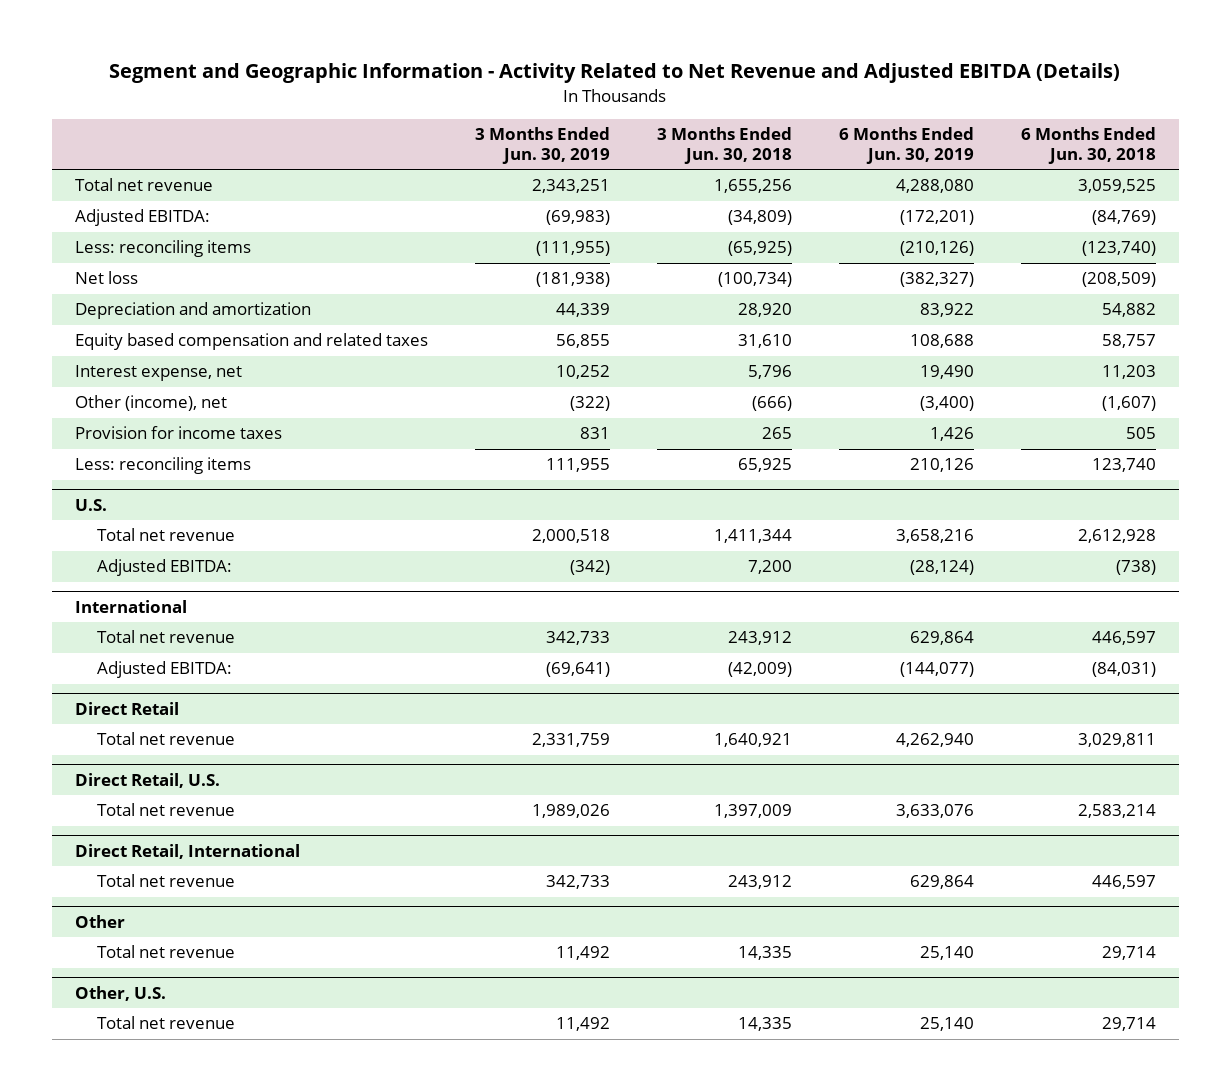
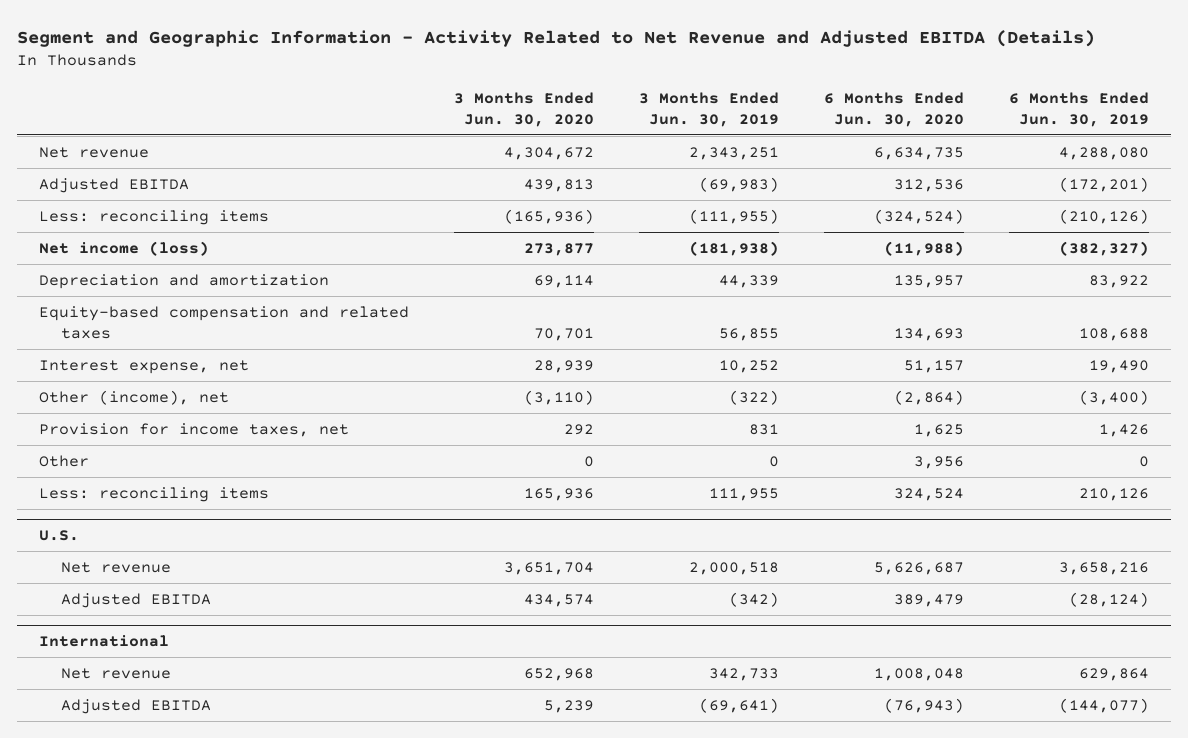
[656,127,792,165] 3 Months Ended Jun. 30, 2018 -> none
[1020,127,1156,165] 6 Months Ended Jun. 30, 2018 -> none
none -> [454,92,595,127] 3 Months Ended Jun. 30, 2020
none -> [823,92,964,127] 6 Months Ended Jun. 30, 2020
[75,178,214,192] Total net revenue -> [39,146,150,158] Net revenue
[75,209,211,227] Adjusted EBITDA: -> [39,177,190,193] Adjusted EBITDA
[75,271,139,285] Net loss -> [39,240,210,256] Net income (loss)
[75,333,429,351] Equity based compensation and related taxes -> [39,305,410,339] Equity-based compensation and related taxes
[75,426,283,440] Provision for income taxes -> [39,422,350,437] Provision for income taxes, net
none -> [39,454,90,467] Other
[97,528,236,542] Total net revenue -> [60,561,171,573] Net revenue
[97,559,233,577] Adjusted EBITDA: -> [60,592,211,608] Adjusted EBITDA
[75,702,180,716] Direct Retail -> none
[97,732,236,746] Total net revenue -> none
[75,773,221,789] Direct Retail, U.S. -> none
[97,803,236,817] Total net revenue -> none
[75,844,301,860] Direct Retail, International -> none
[97,874,236,888] Total net revenue -> none
[75,915,126,929] Other -> none
[97,945,236,959] Total net revenue -> none
[75,986,167,1002] Other, U.S. -> none
[97,1016,236,1030] Total net revenue -> none
[97,630,236,644] Total net revenue -> [60,667,171,679] Net revenue
[97,661,233,679] Adjusted EBITDA: -> [60,698,211,714] Adjusted EBITDA

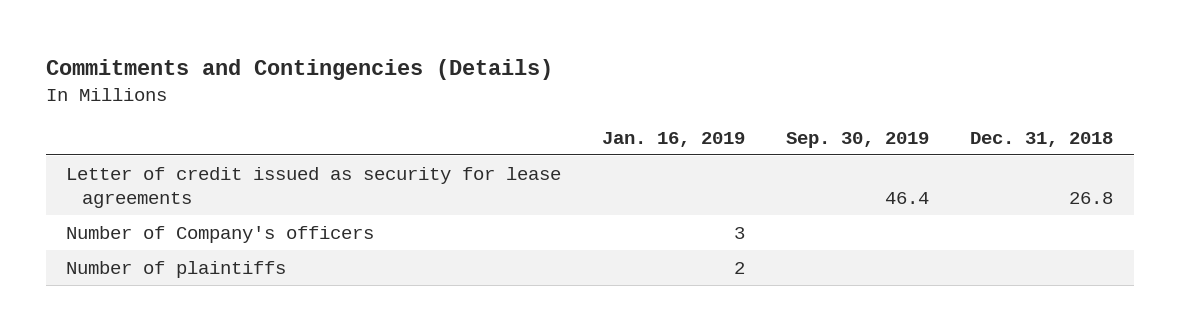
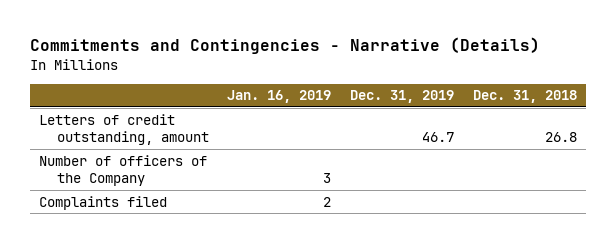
[45,59,553,81] Commitments and Contingencies (Details) -> [30,37,541,55] Commitments and Contingencies - Narrative (Details)
[786,131,930,148] Sep. 30, 2019 -> none
none -> [349,90,454,104] Dec. 31, 2019
[66,166,562,208] Letter of credit issued as security for lease agreements -> [39,113,209,146] Letters of credit outstanding, amount
[66,225,375,243] Number of Company's officers -> [39,154,208,187] Number of officers of the Company
[66,260,287,278] Number of plaintiffs -> [39,195,168,210] Complaints filed

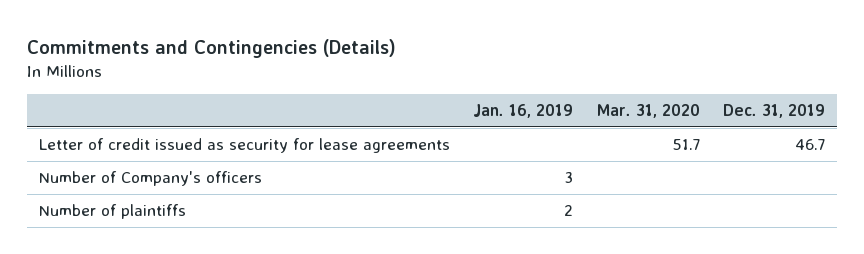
[30,37,541,55] Commitments and Contingencies - Narrative (Details) -> [27,38,397,58] Commitments and Contingencies (Details)
[472,90,577,104] Dec. 31, 2018 -> none
none -> [596,104,700,119] Mar. 31, 2020
[39,113,209,146] Letters of credit outstanding, amount -> [39,138,451,154] Letter of credit issued as security for lease agreements
[39,154,208,187] Number of officers of the Company -> [39,171,263,187] Number of Company's officers
[39,195,168,210] Complaints filed -> [39,204,187,220] Number of plaintiffs

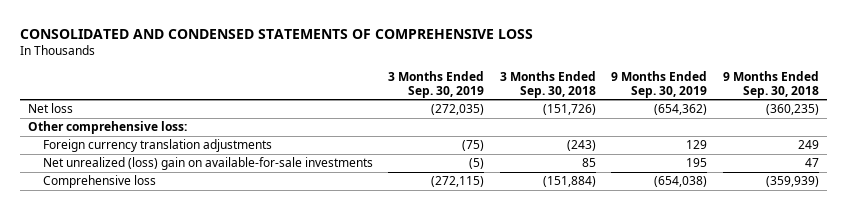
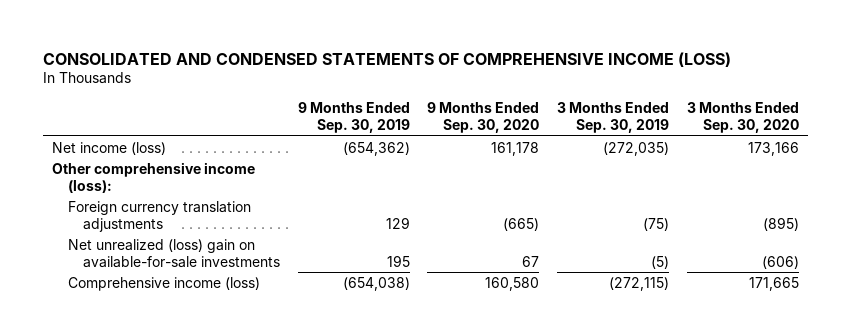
[20,29,534,40] CONSOLIDATED AND CONDENSED STATEMENTS OF COMPREHENSIVE LOSS -> [43,51,732,67] CONSOLIDATED AND CONDENSED STATEMENTS OF COMPREHENSIVE INCOME (LOSS)
[499,70,596,98] 3 Months Ended Sep. 30, 2018 -> none
[722,70,819,98] 9 Months Ended Sep. 30, 2018 -> none
none -> [427,101,540,134] 9 Months Ended Sep. 30, 2020
none -> [687,101,800,134] 3 Months Ended Sep. 30, 2020
[28,103,74,114] Net loss -> [52,141,167,155] Net income (loss)
[28,121,188,135] Other comprehensive loss: -> [52,161,256,193] Other comprehensive income (loss):
[42,175,156,189] Comprehensive loss -> [67,276,260,291] Comprehensive income (loss)

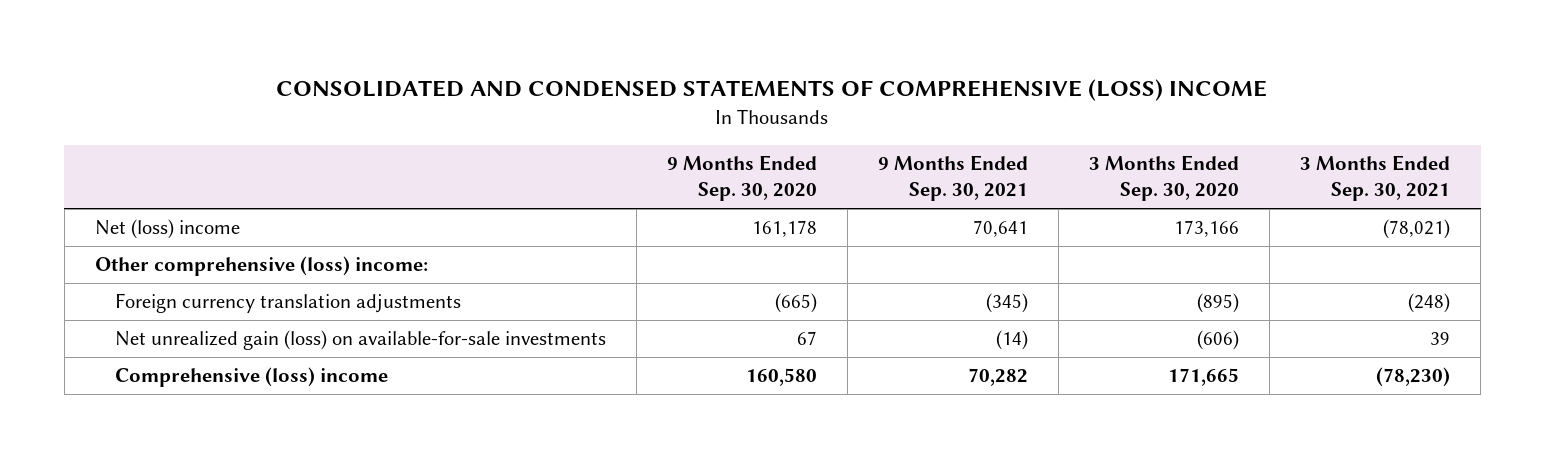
[43,51,732,67] CONSOLIDATED AND CONDENSED STATEMENTS OF COMPREHENSIVE INCOME (LOSS) -> [276,79,1268,102] CONSOLIDATED AND CONDENSED STATEMENTS OF COMPREHENSIVE (LOSS) INCOME
[297,101,410,134] 9 Months Ended Sep. 30, 2019 -> none
[557,101,670,134] 3 Months Ended Sep. 30, 2019 -> none
none -> [877,155,1028,202] 9 Months Ended Sep. 30, 2021
none -> [1300,155,1451,202] 3 Months Ended Sep. 30, 2021
[52,141,167,155] Net income (loss) -> [94,219,240,240] Net (loss) income
[52,161,256,193] Other comprehensive income (loss): -> [94,256,428,277] Other comprehensive (loss) income:
[67,238,280,268] Net unrealized (loss) gain on available-for-sale investments -> [114,330,606,351] Net unrealized gain (loss) on available-for-sale investments
[67,276,260,291] Comprehensive income (loss) -> [114,367,388,388] Comprehensive (loss) income

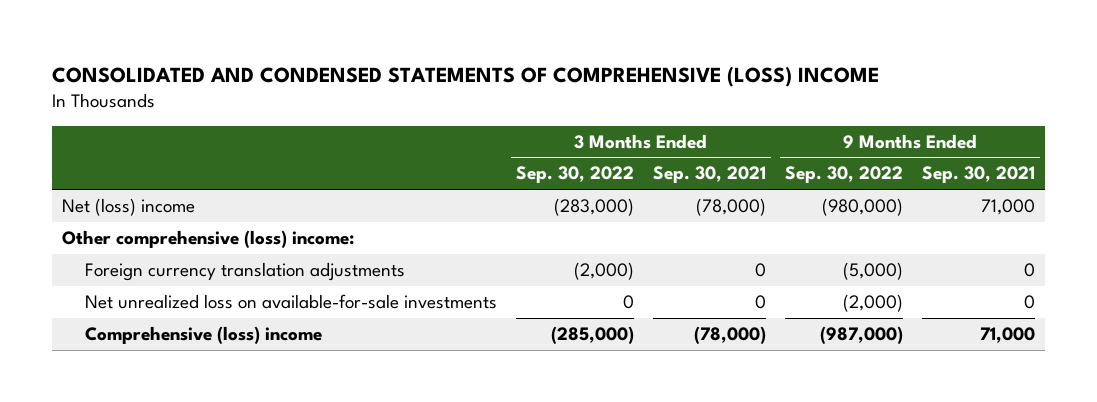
[666,155,817,202] 9 Months Ended Sep. 30, 2020 -> none
[1088,155,1239,202] 3 Months Ended Sep. 30, 2020 -> none
none -> [516,166,635,184] Sep. 30, 2022
none -> [785,166,904,184] Sep. 30, 2022
[972,220,1028,238] 70,641 -> [981,199,1036,216] 71,000
[1383,219,1451,240] (78,021) -> [696,198,767,217] (78,000)
[985,293,1028,314] (345) -> [1024,263,1036,278] 0
[1408,293,1451,314] (248) -> [755,263,767,278] 0
[114,330,606,351] Net unrealized gain (loss) on available-for-sale investments -> [85,294,498,310] Net unrealized loss on available-for-sale investments
[995,330,1028,351] (14) -> [1024,295,1036,310] 0
[1430,332,1451,346] 39 -> [755,295,767,310] 0
[967,368,1028,387] 70,282 -> [980,327,1036,344] 71,000
[1376,367,1451,388] (78,230) -> [694,326,767,345] (78,000)

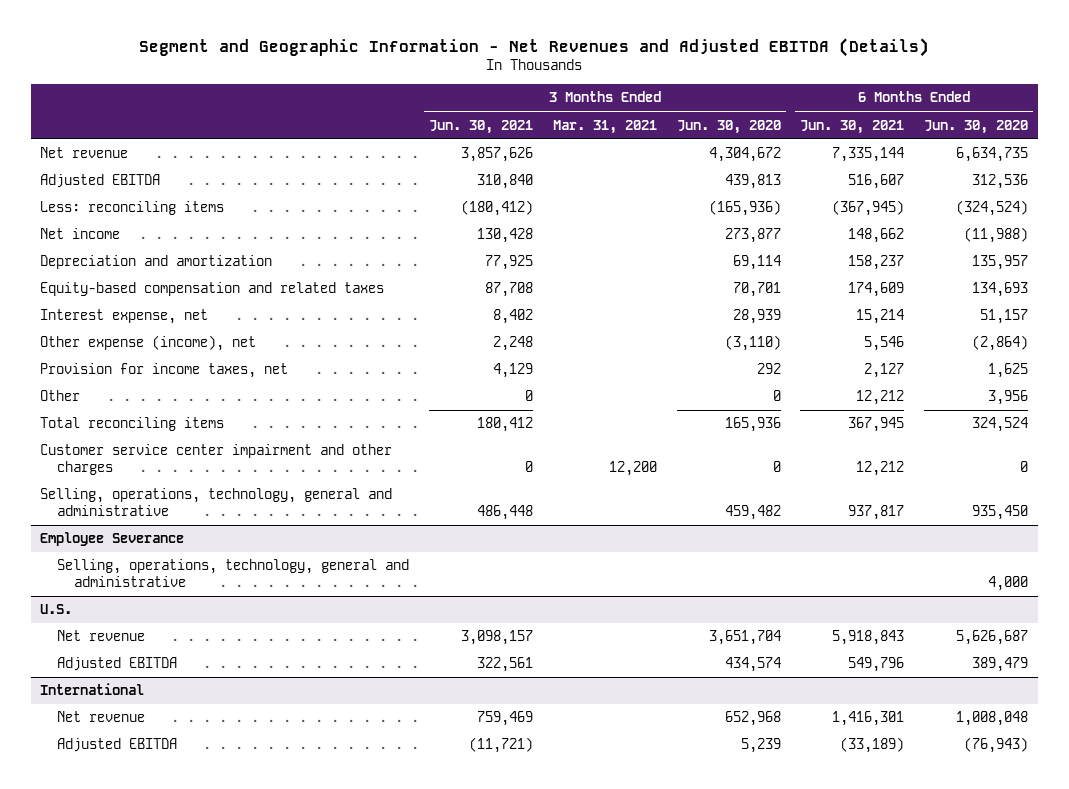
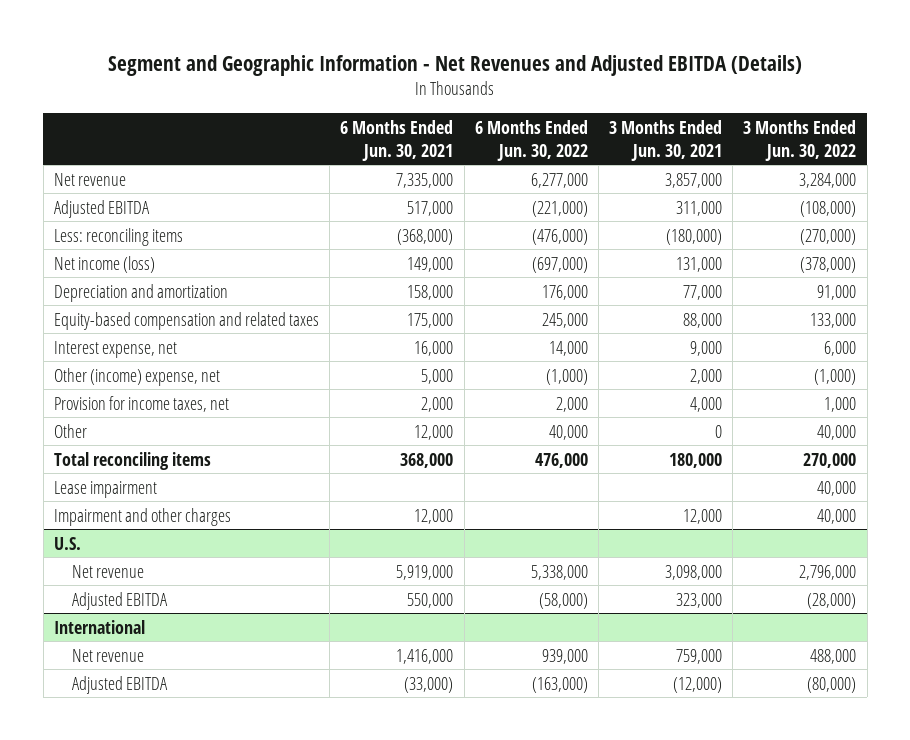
[552,119,657,134] Mar. 31, 2021 -> none
[676,119,781,134] Jun. 30, 2020 -> none
[924,119,1029,134] Jun. 30, 2020 -> none
none -> [474,119,588,161] 6 Months Ended Jun. 30, 2022
none -> [743,119,857,161] 3 Months Ended Jun. 30, 2022
[40,488,393,517] Selling, operations, technology, general and administrative -> none
[40,532,185,547] Employee Severance -> none
[57,559,410,588] Selling, operations, technology, general and administrative -> none
[461,147,534,163] 3,857,626 -> [665,172,723,188] 3,857,000
[832,147,905,163] 7,335,144 -> [396,172,454,188] 7,335,000
[477,174,534,190] 310,840 -> [676,200,723,216] 311,000
[848,174,905,190] 516,607 -> [407,200,454,216] 517,000
[461,200,534,217] (180,412) -> [666,228,723,245] (180,000)
[832,200,905,217] (367,945) -> [397,228,454,245] (368,000)
[40,228,121,240] Net income -> [53,255,155,273] Net income (loss)
[477,228,534,244] 130,428 -> [676,256,723,272] 131,000
[848,228,905,244] 148,662 -> [407,256,454,272] 149,000
[485,255,534,271] 77,925 -> [683,284,723,300] 77,000
[848,255,905,271] 158,237 -> [407,284,454,300] 158,000
[485,282,534,298] 87,708 -> [683,312,723,328] 88,000
[848,282,905,298] 174,609 -> [407,312,454,328] 175,000
[493,309,534,325] 8,402 -> [690,340,723,356] 9,000
[856,309,905,325] 15,214 -> [414,340,454,356] 16,000
[40,335,257,352] Other expense (income), net -> [53,367,220,386] Other (income) expense, net
[493,336,534,352] 2,248 -> [690,368,723,384] 2,000
[864,336,905,352] 5,546 -> [421,368,454,384] 5,000
[493,363,534,379] 4,129 -> [690,396,723,412] 4,000
[864,363,905,379] 2,127 -> [421,396,454,412] 2,000
[856,390,905,406] 12,212 -> [414,424,454,440] 12,000
[477,417,534,433] 180,412 -> [669,452,723,468] 180,000
[848,417,905,433] 367,945 -> [400,452,454,468] 368,000
none -> [53,480,157,498] Lease impairment
[40,444,393,476] Customer service center impairment and other charges -> [53,507,231,526] Impairment and other charges
[525,461,534,473] 0 -> [683,508,723,524] 12,000
[856,461,905,477] 12,212 -> [414,508,454,524] 12,000
[461,630,534,646] 3,098,157 -> [665,564,723,580] 3,098,000
[832,630,905,646] 5,918,843 -> [396,564,454,580] 5,919,000
[477,657,534,673] 322,561 -> [676,592,723,608] 323,000
[848,657,905,673] 549,796 -> [407,592,454,608] 550,000
[477,711,534,727] 759,469 -> [676,648,723,664] 759,000
[832,711,905,727] 1,416,301 -> [396,648,454,664] 1,416,000
[469,737,534,754] (11,721) -> [673,676,723,693] (12,000)
[840,737,905,754] (33,189) -> [404,676,454,693] (33,000)

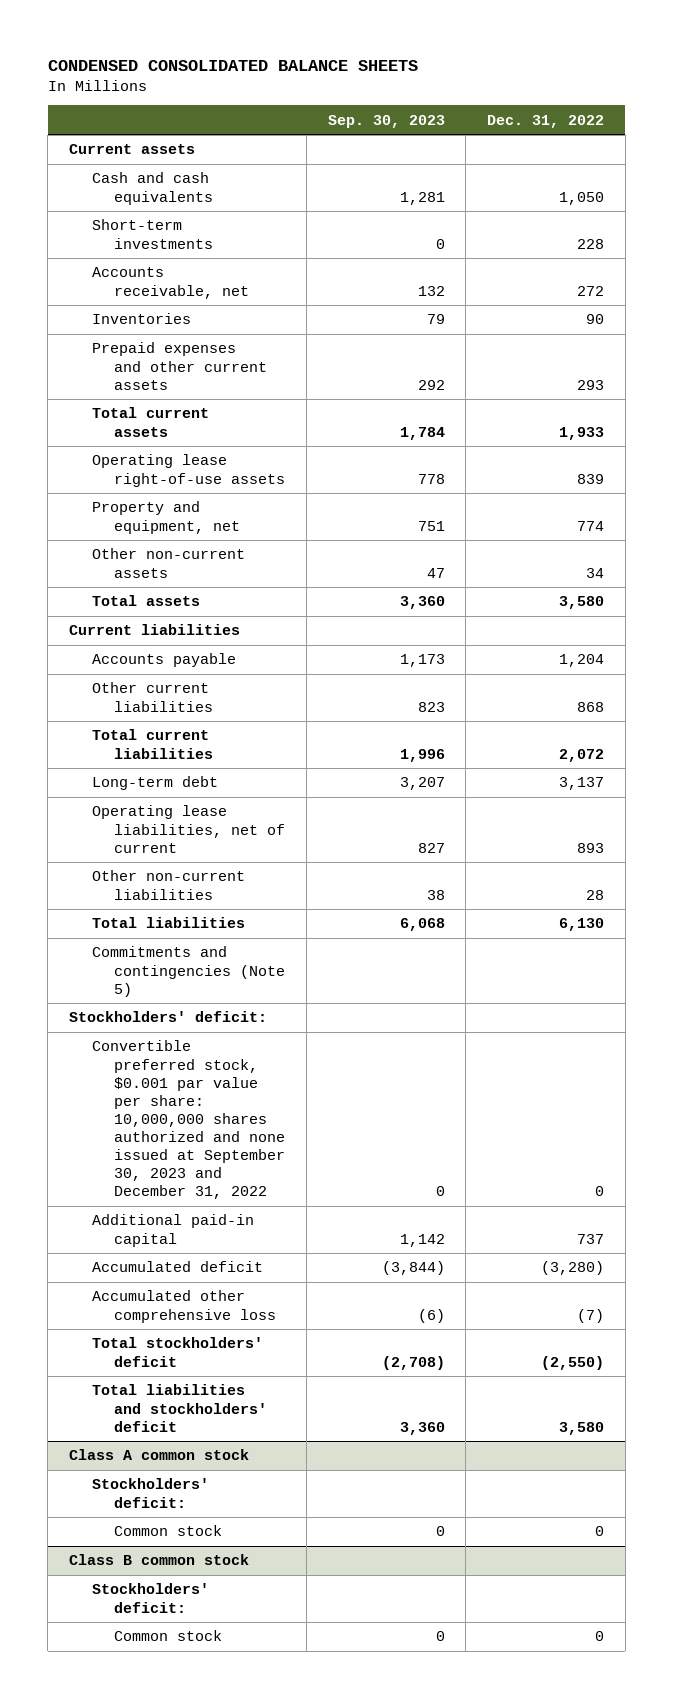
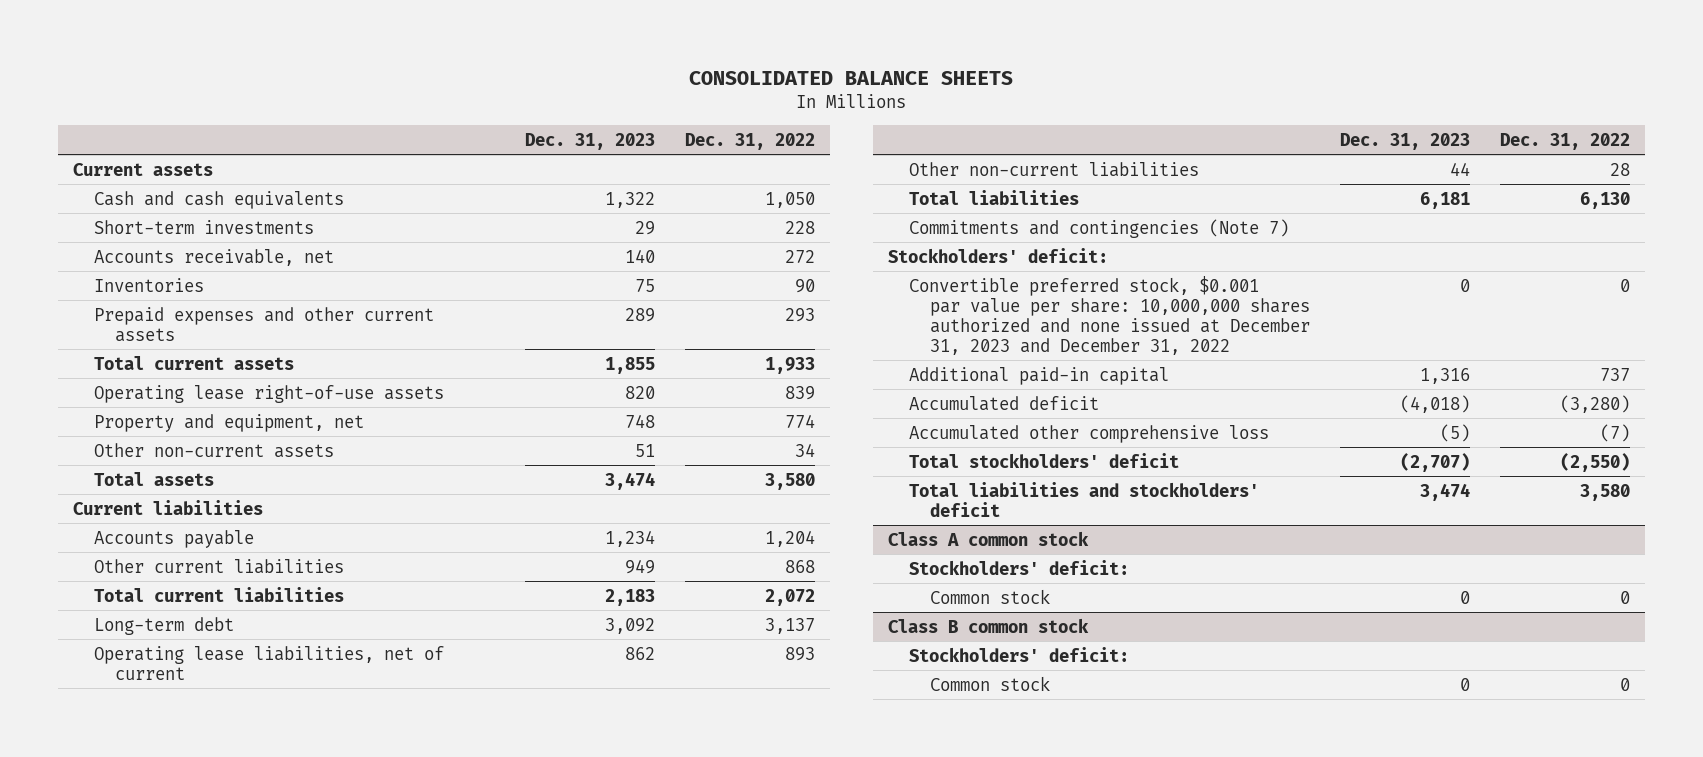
[47,59,418,71] CONDENSED CONSOLIDATED BALANCE SHEETS -> [689,70,1014,85] CONSOLIDATED BALANCE SHEETS
[327,114,445,128] Sep. 30, 2023 -> none
none -> [525,132,656,150] Dec. 31, 2023
[91,946,286,997] Commitments and contingencies (Note 5) -> [908,218,1289,238] Commitments and contingencies (Note 7)
[91,1040,286,1200] Convertible preferred stock, $0.001 par value per share: 10,000,000 shares authorized and none issued at September 30, 2023 and December 31, 2022 -> [908,275,1310,355] Convertible preferred stock, $0.001 par value per share: 10,000,000 shares authorized and none issued at December 31, 2023 and December 31, 2022

